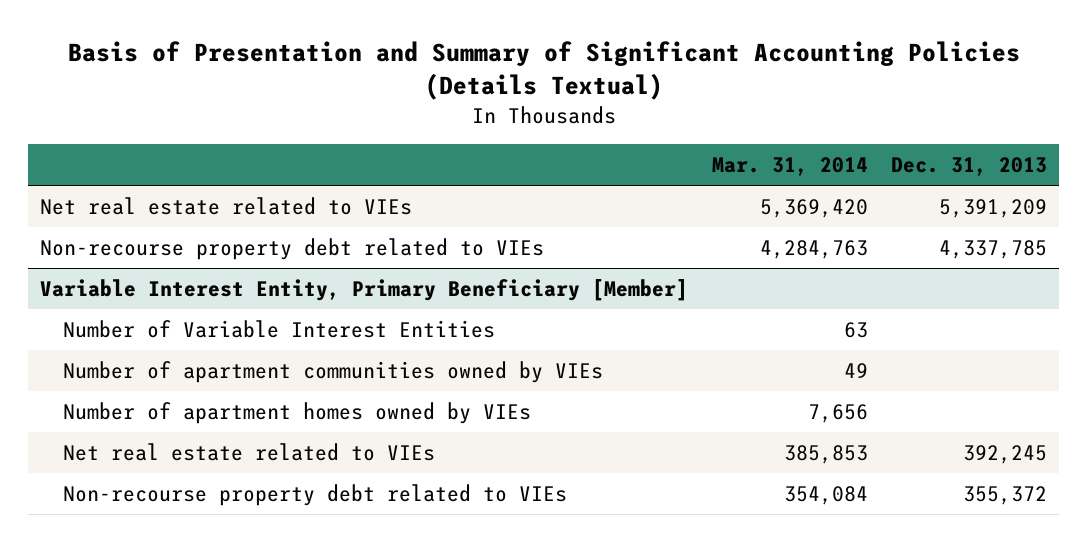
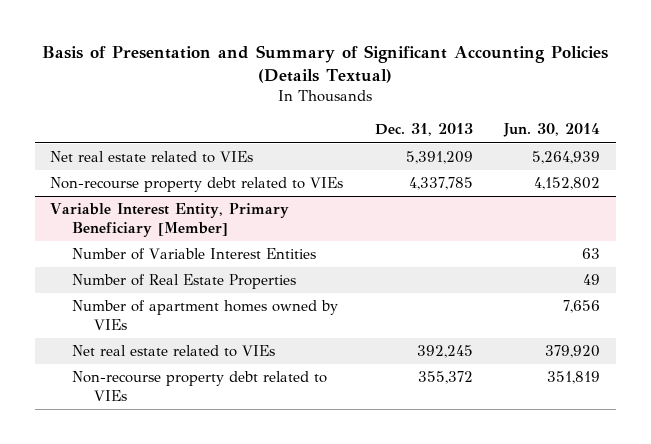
[711,156,868,176] Mar. 31, 2014 -> none
none -> [503,123,601,138] Jun. 30, 2014
[63,360,604,383] Number of apartment communities owned by VIEs -> [72,274,297,290] Number of Real Estate Properties

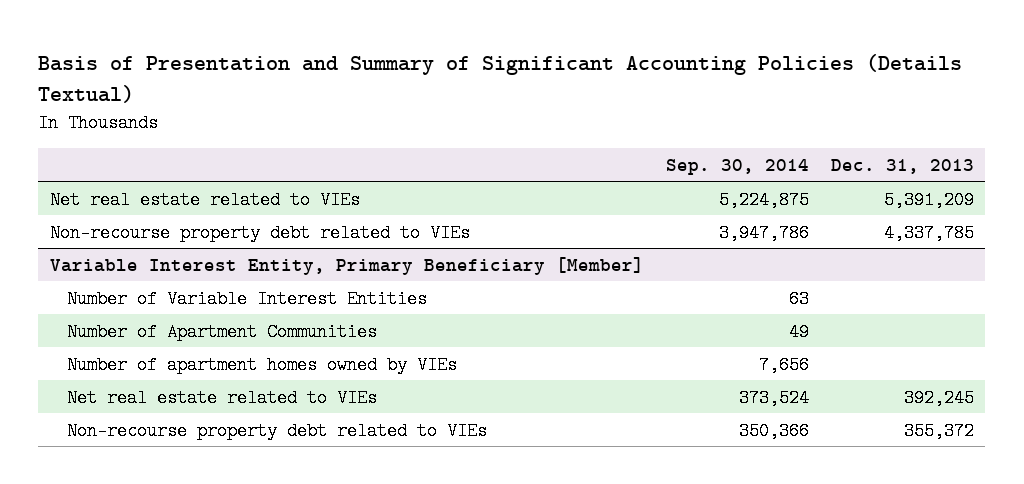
[503,123,601,138] Jun. 30, 2014 -> none
none -> [665,158,809,175] Sep. 30, 2014
[72,274,297,290] Number of Real Estate Properties -> [67,322,378,341] Number of Apartment Communities

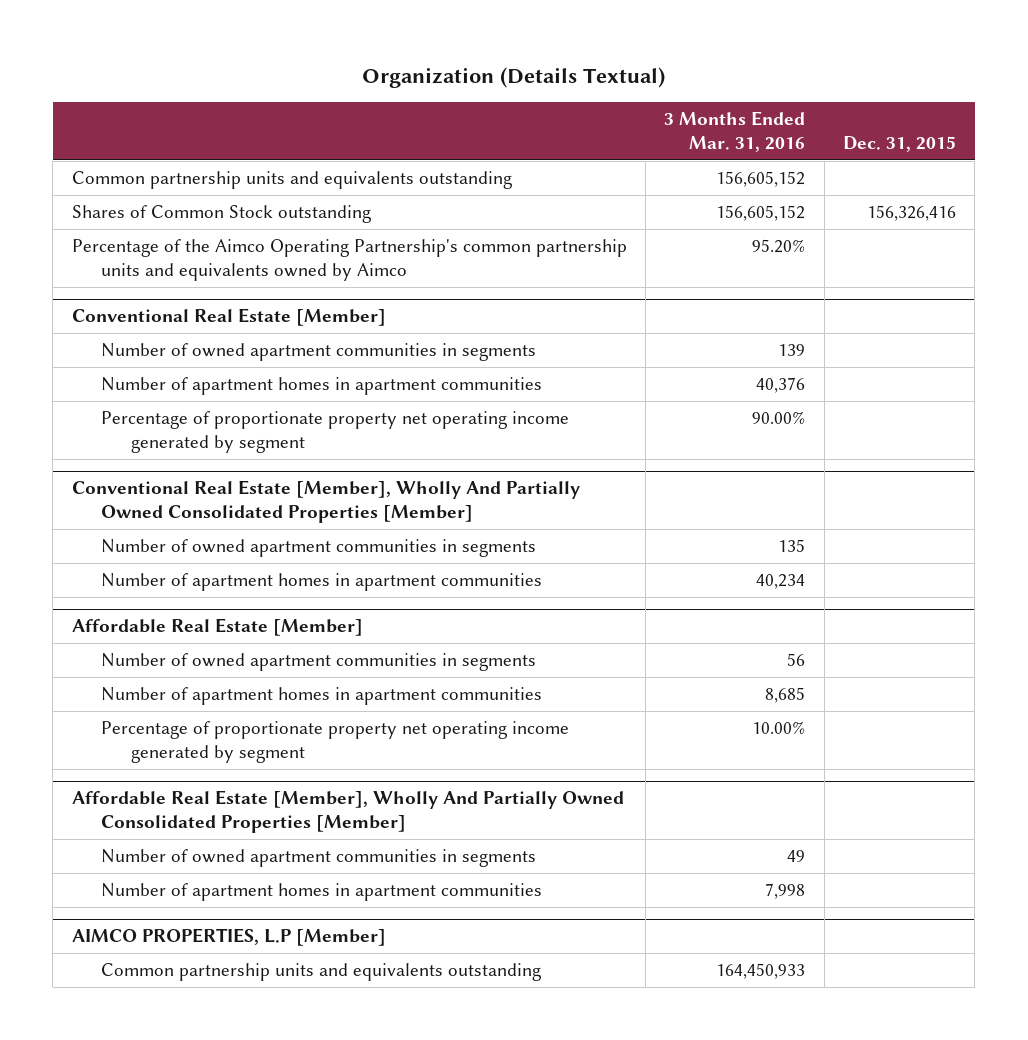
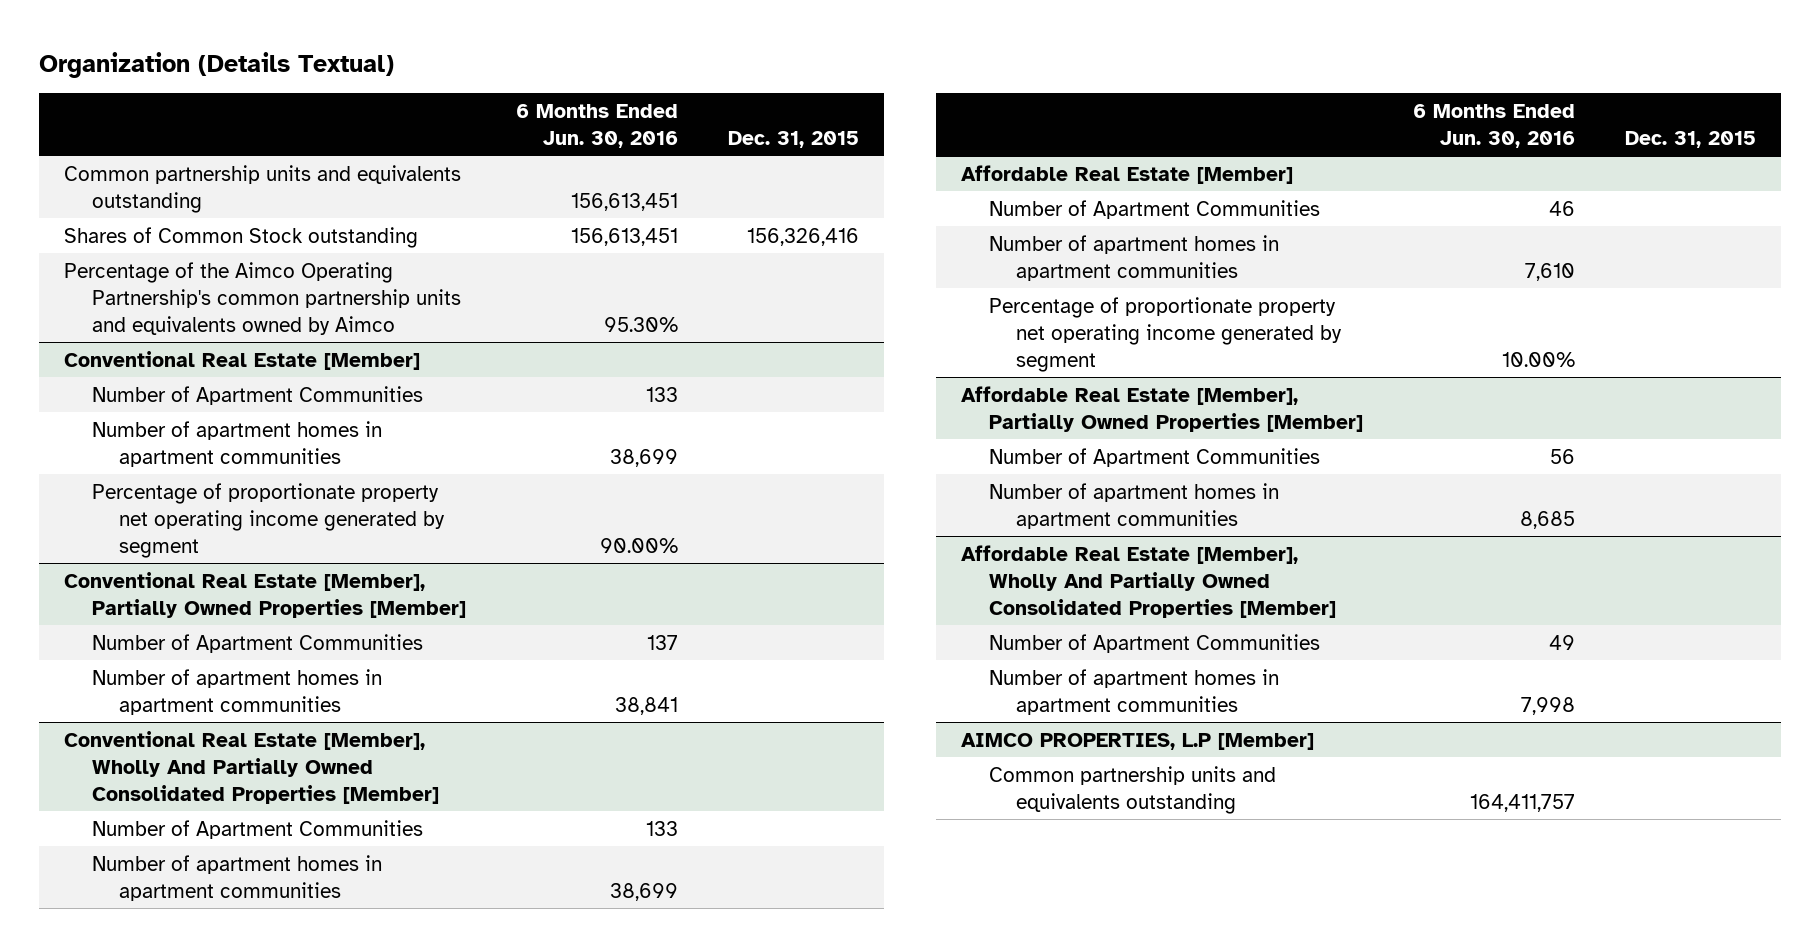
[664,110,806,153] 3 Months Ended Mar. 31, 2016 -> none
none -> [515,104,678,149] 6 Months Ended Jun. 30, 2016
[101,343,537,362] Number of owned apartment communities in segments -> [91,385,423,405] Number of Apartment Communities
none -> [64,571,466,618] Conventional Real Estate [Member], Partially Owned Properties [Member]
none -> [91,633,423,653] Number of Apartment Communities
none -> [91,668,382,715] Number of apartment homes in apartment communities
[101,539,537,558] Number of owned apartment communities in segments -> [91,819,423,839] Number of Apartment Communities
[101,653,537,672] Number of owned apartment communities in segments -> [988,199,1320,219] Number of Apartment Communities
none -> [961,385,1363,432] Affordable Real Estate [Member], Partially Owned Properties [Member]
none -> [988,447,1320,467] Number of Apartment Communities
none -> [988,482,1279,529] Number of apartment homes in apartment communities
[101,849,537,868] Number of owned apartment communities in segments -> [988,633,1320,653] Number of Apartment Communities

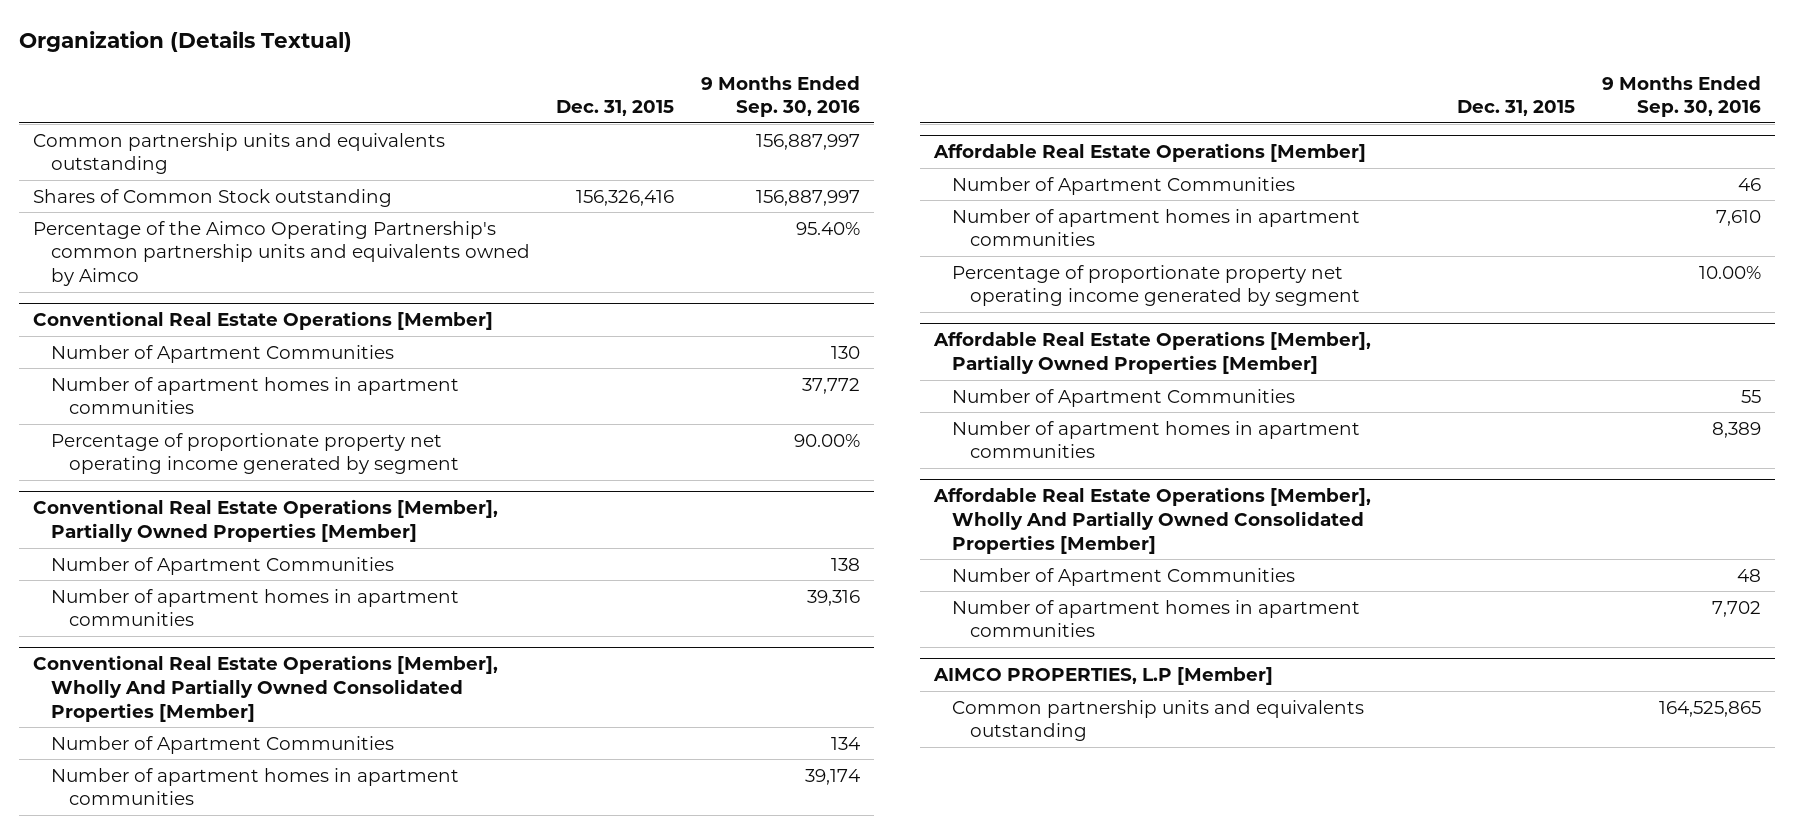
[515,104,678,149] 6 Months Ended Jun. 30, 2016 -> none
none -> [701,75,861,118] 9 Months Ended Sep. 30, 2016
[64,350,421,370] Conventional Real Estate [Member] -> [32,311,493,331] Conventional Real Estate Operations [Member]
[64,571,466,618] Conventional Real Estate [Member], Partially Owned Properties [Member] -> [32,499,498,543] Conventional Real Estate Operations [Member], Partially Owned Properties [Member]
[64,730,439,804] Conventional Real Estate [Member], Wholly And Partially Owned Consolidated Properties [Member] -> [32,655,498,722] Conventional Real Estate Operations [Member], Wholly And Partially Owned Consolidated Properties [Member]
[961,164,1294,184] Affordable Real Estate [Member] -> [932,143,1366,163] Affordable Real Estate Operations [Member]
[961,385,1363,432] Affordable Real Estate [Member], Partially Owned Properties [Member] -> [932,331,1371,375] Affordable Real Estate Operations [Member], Partially Owned Properties [Member]
[961,544,1336,618] Affordable Real Estate [Member], Wholly And Partially Owned Consolidated Properties [Member] -> [932,487,1371,554] Affordable Real Estate Operations [Member], Wholly And Partially Owned Consolidated Properties [Member]

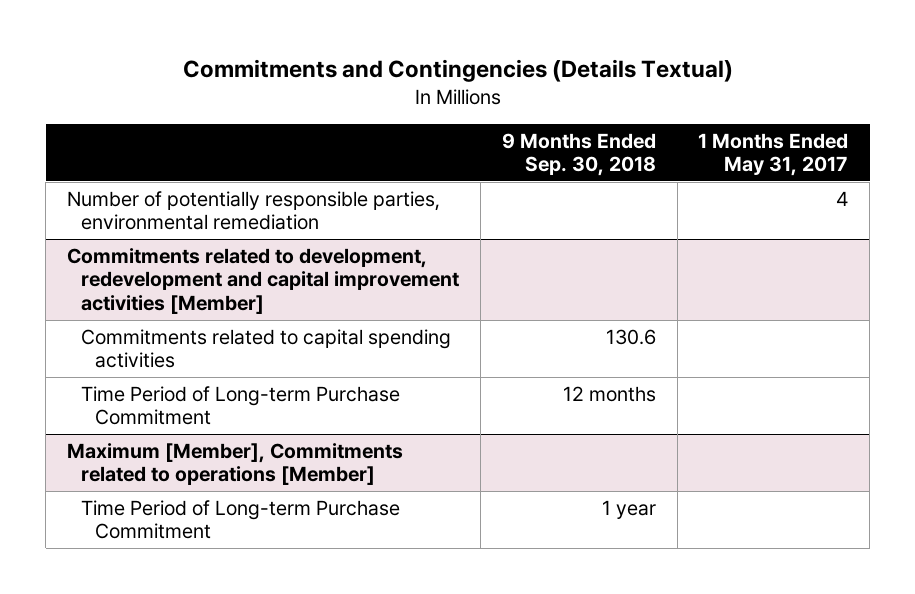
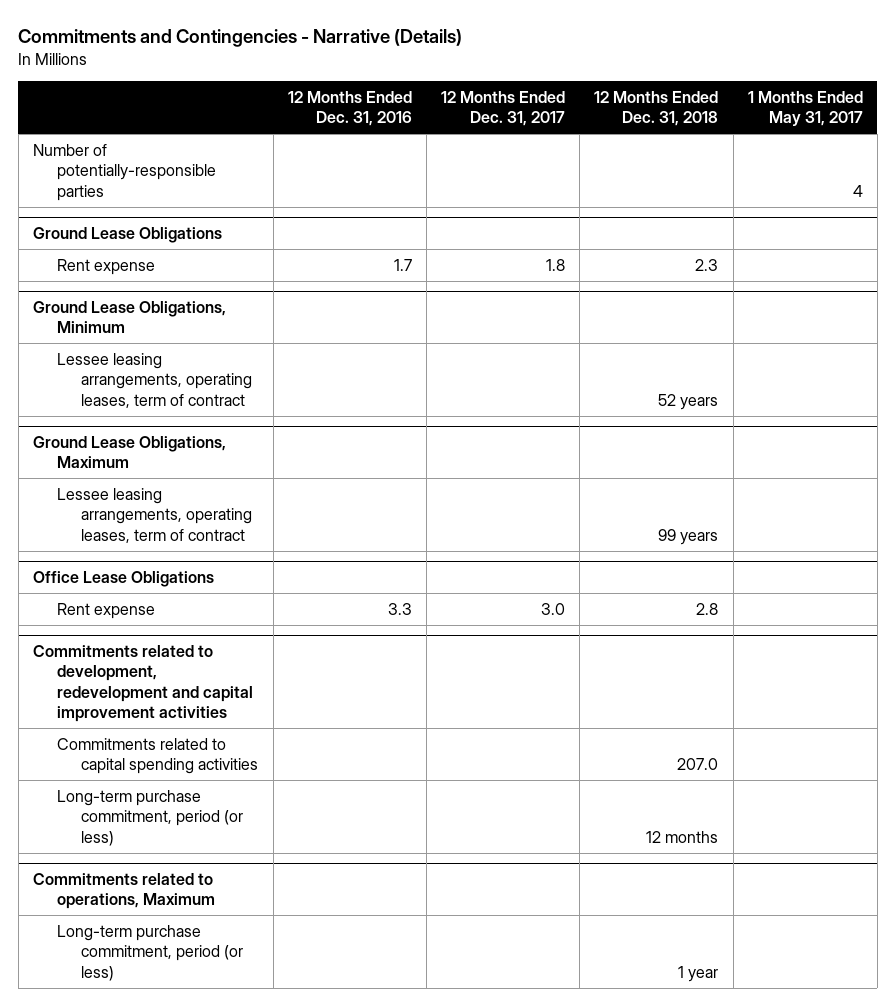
[182,58,733,82] Commitments and Contingencies (Details Textual) -> [18,29,463,48] Commitments and Contingencies - Narrative (Details)
[501,132,656,177] 9 Months Ended Sep. 30, 2018 -> none
none -> [287,90,412,127] 12 Months Ended Dec. 31, 2016
none -> [441,90,566,127] 12 Months Ended Dec. 31, 2017
none -> [594,90,719,127] 12 Months Ended Dec. 31, 2018
[66,191,440,231] Number of potentially responsible parties, environmental remediation -> [32,143,217,201] Number of potentially-responsible parties
none -> [32,226,222,243] Ground Lease Obligations
none -> [57,258,156,275] Rent expense
none -> [32,300,226,334] Ground Lease Obligations, Minimum
none -> [57,352,253,408] Lessee leasing arrangements, operating leases, term of contract
none -> [32,435,226,469] Ground Lease Obligations, Maximum
none -> [57,487,253,543] Lessee leasing arrangements, operating leases, term of contract
none -> [32,570,214,587] Office Lease Obligations
none -> [57,602,156,619] Rent expense
[66,248,460,314] Commitments related to development, redevelopment and capital improvement activities [Member] -> [32,644,254,723] Commitments related to development, redevelopment and capital improvement activities
[81,386,401,426] Time Period of Long-term Purchase Commitment -> [57,789,244,846] Long-term purchase commitment, period (or less)
[66,443,403,486] Maximum [Member], Commitments related to operations [Member] -> [32,872,216,910] Commitments related to operations, Maximum
[81,500,401,540] Time Period of Long-term Purchase Commitment -> [57,924,244,981] Long-term purchase commitment, period (or less)

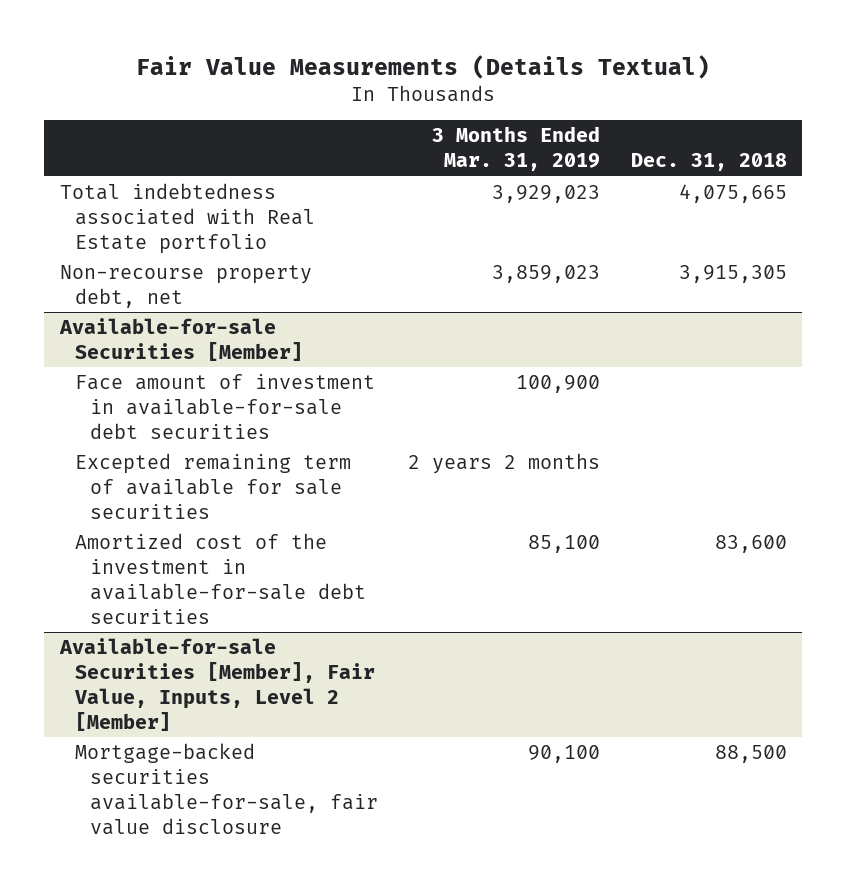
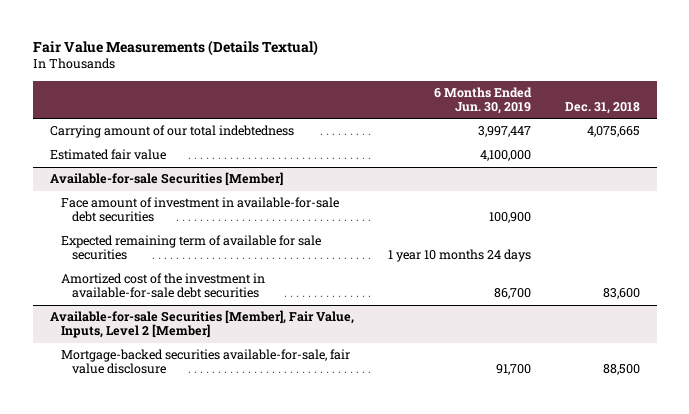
[432,126,601,172] 3 Months Ended Mar. 31, 2019 -> none
none -> [433,86,532,114] 6 Months Ended Jun. 30, 2019
[59,265,312,308] Non-recourse property debt, net -> none
[59,183,315,254] Total indebtedness associated with Real Estate portfolio -> [49,125,294,139] Carrying amount of our total indebtedness
none -> [49,149,166,161] Estimated fair value
[74,453,351,519] Excepted remaining term of available for sale securities -> [60,235,321,261] Expected remaining term of available for sale securities

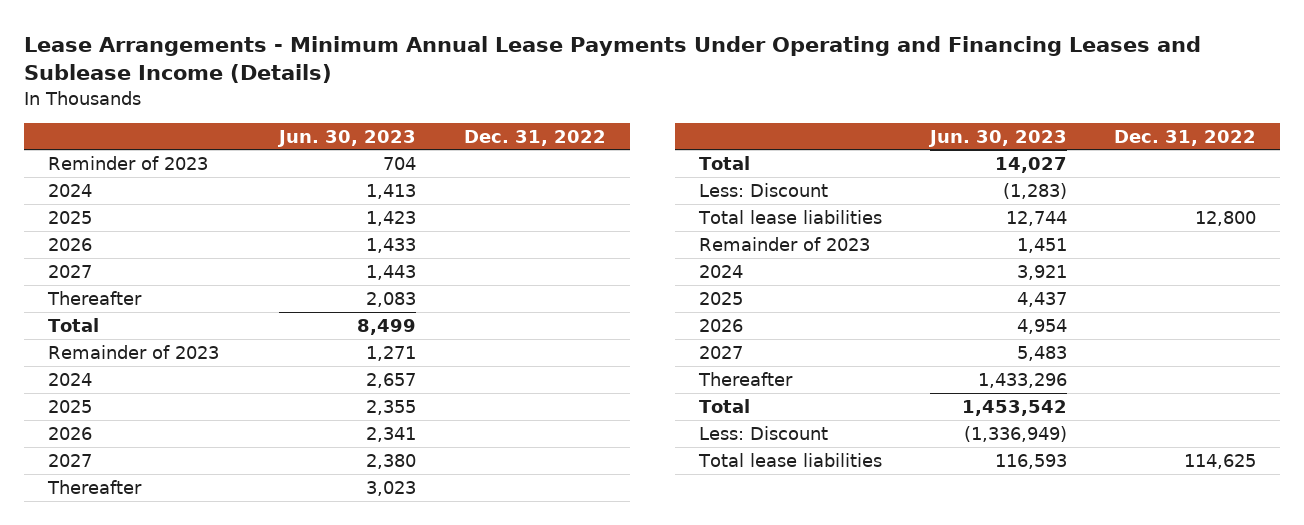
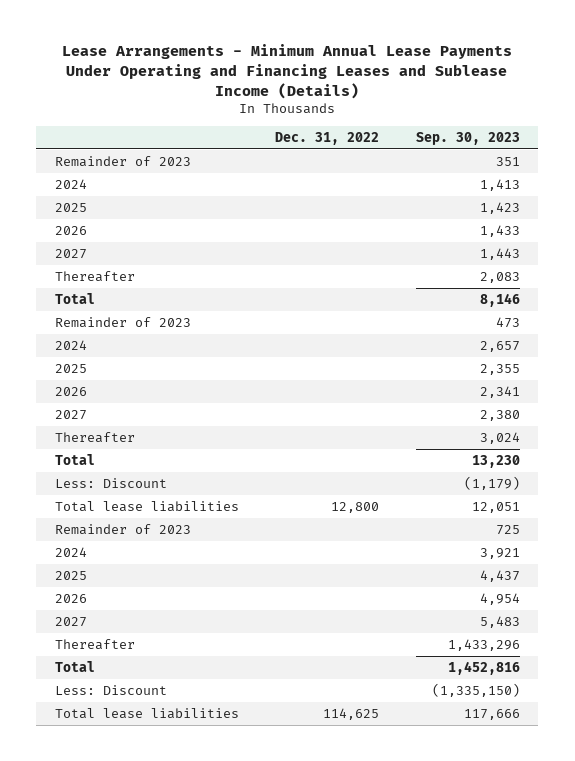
[276,129,416,147] Jun. 30, 2023 -> none
none -> [415,131,520,145] Sep. 30, 2023
[47,155,208,170] Reminder of 2023 -> [54,155,191,167] Remainder of 2023

